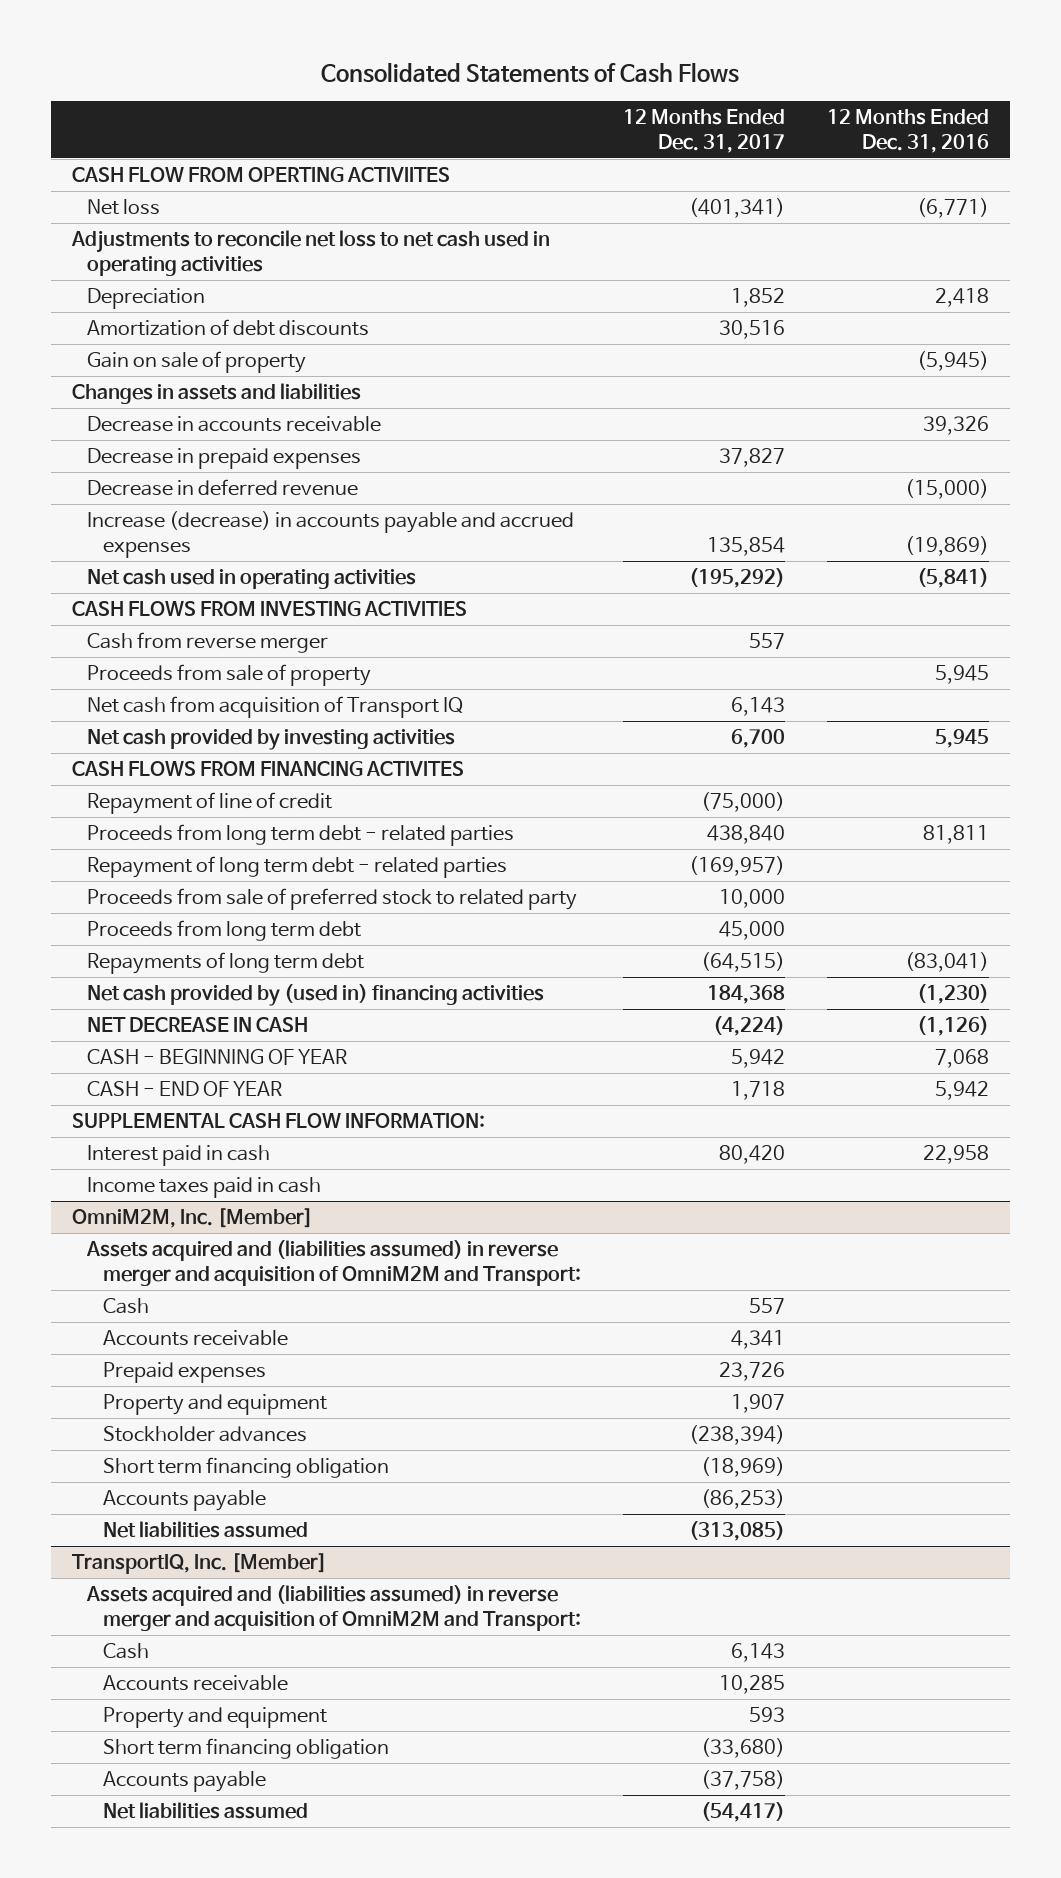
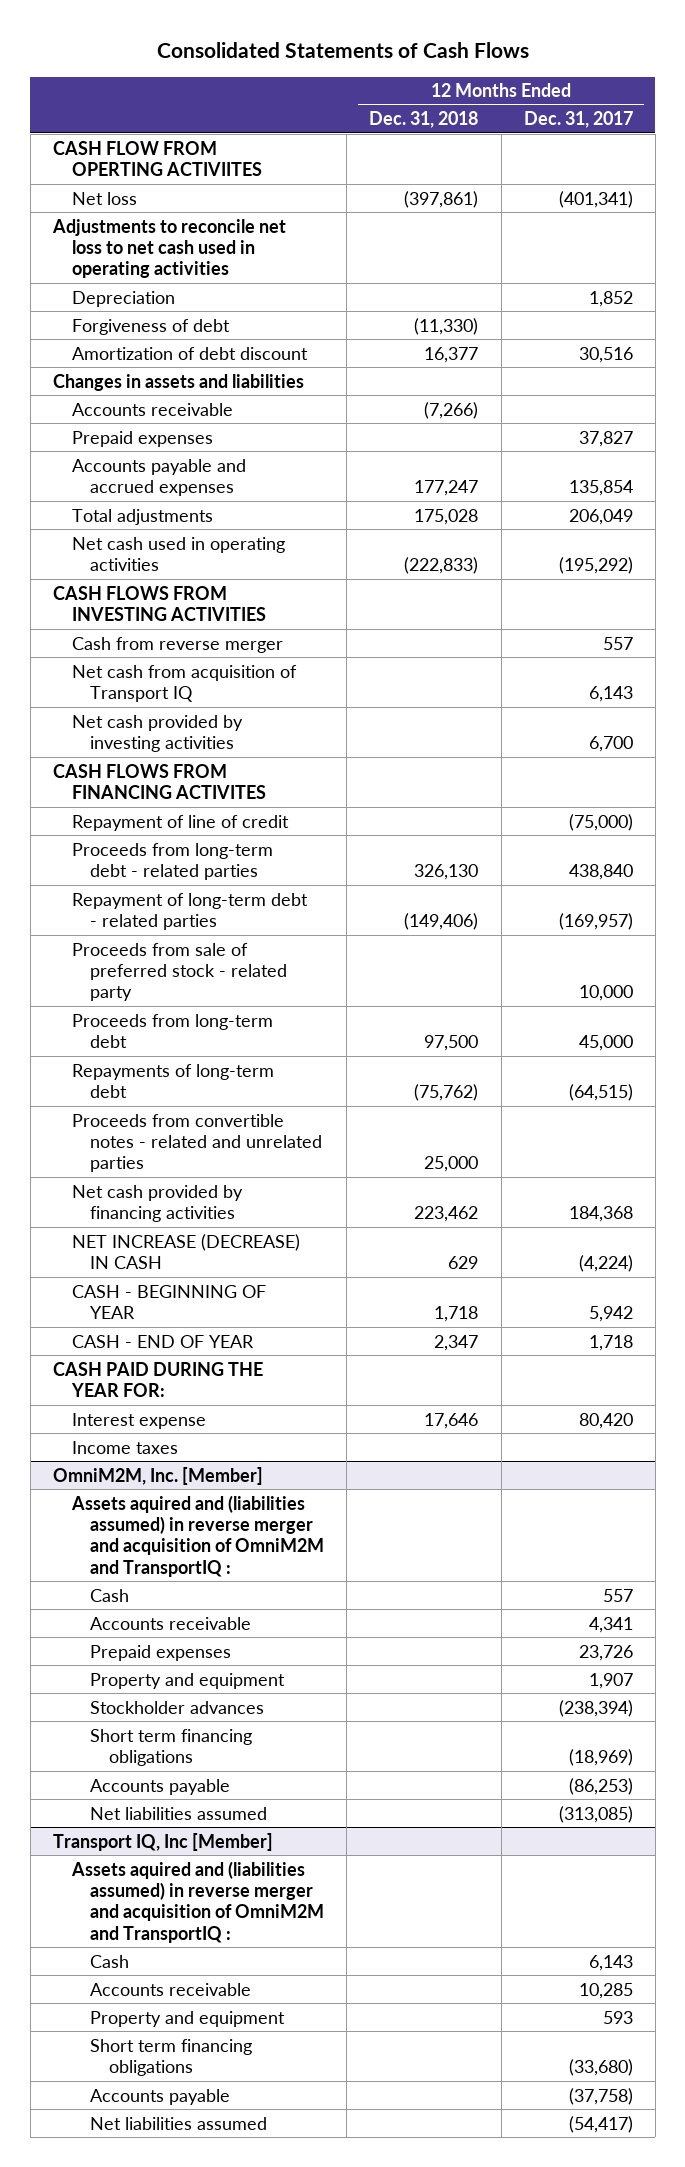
[827,108,990,153] 12 Months Ended Dec. 31, 2016 -> none
none -> [369,111,479,129] Dec. 31, 2018
[87,351,307,374] Gain on sale of property -> none
none -> [71,318,230,335] Forgiveness of debt
[87,319,370,337] Amortization of debt discounts -> [71,346,308,360] Amortization of debt discount
[87,479,359,497] Decrease in deferred revenue -> none
[87,416,382,433] Decrease in accounts receivable -> [71,402,233,416] Accounts receivable
[87,448,362,470] Decrease in prepaid expenses -> [71,430,213,447] Prepaid expenses
[87,511,575,559] Increase (decrease) in accounts payable and accrued expenses -> [71,458,246,497] Accounts payable and accrued expenses
none -> [71,508,213,525] Total adjustments
[87,664,372,687] Proceeds from sale of property -> none
[87,824,515,847] Proceeds from long term debt - related parties -> [71,842,273,881] Proceeds from long-term debt - related parties
[87,856,508,879] Repayment of long term debt - related parties -> [71,892,308,931] Repayment of long-term debt - related parties
[87,888,578,911] Proceeds from sale of preferred stock to related party -> [71,942,288,1002] Proceeds from sale of preferred stock - related party
[87,920,362,942] Proceeds from long term debt -> [71,1013,273,1049] Proceeds from long-term debt
[87,952,365,975] Repayments of long term debt -> [71,1063,274,1099] Repayments of long-term debt
none -> [71,1113,323,1173] Proceeds from convertible notes - related and unrelated parties
[87,984,545,1007] Net cash provided by (used in) financing activities -> [71,1184,243,1223] Net cash provided by financing activities
[87,1017,309,1033] NET DECREASE IN CASH -> [71,1233,300,1270] NET INCREASE (DECREASE) IN CASH
[71,1113,485,1129] SUPPLEMENTAL CASH FLOW INFORMATION: -> [52,1361,263,1398] CASH PAID DURING THE YEAR FOR:
[87,1145,271,1167] Interest paid in cash -> [71,1412,206,1429] Interest expense
[87,1177,322,1199] Income taxes paid in cash -> [71,1440,178,1454] Income taxes
[86,1240,581,1287] Assets acquired and (liabilities assumed) in reverse merger and acquisition of OmniM2M and Transport: -> [70,1494,325,1577] Assets aquired and (liabilities assumed) in reverse merger and acquisition of OmniM2M and TransportIQ :
[102,1457,389,1479] Short term financing obligation -> [90,1728,253,1767] Short term financing obligations
[71,1553,327,1575] TransportIQ, Inc. [Member] -> [52,1832,273,1851] Transport IQ, Inc [Member]
[86,1585,581,1632] Assets acquired and (liabilities assumed) in reverse merger and acquisition of OmniM2M and Transport: -> [70,1860,325,1943] Assets aquired and (liabilities assumed) in reverse merger and acquisition of OmniM2M and TransportIQ :
[102,1738,389,1760] Short term financing obligation -> [90,2038,253,2077] Short term financing obligations

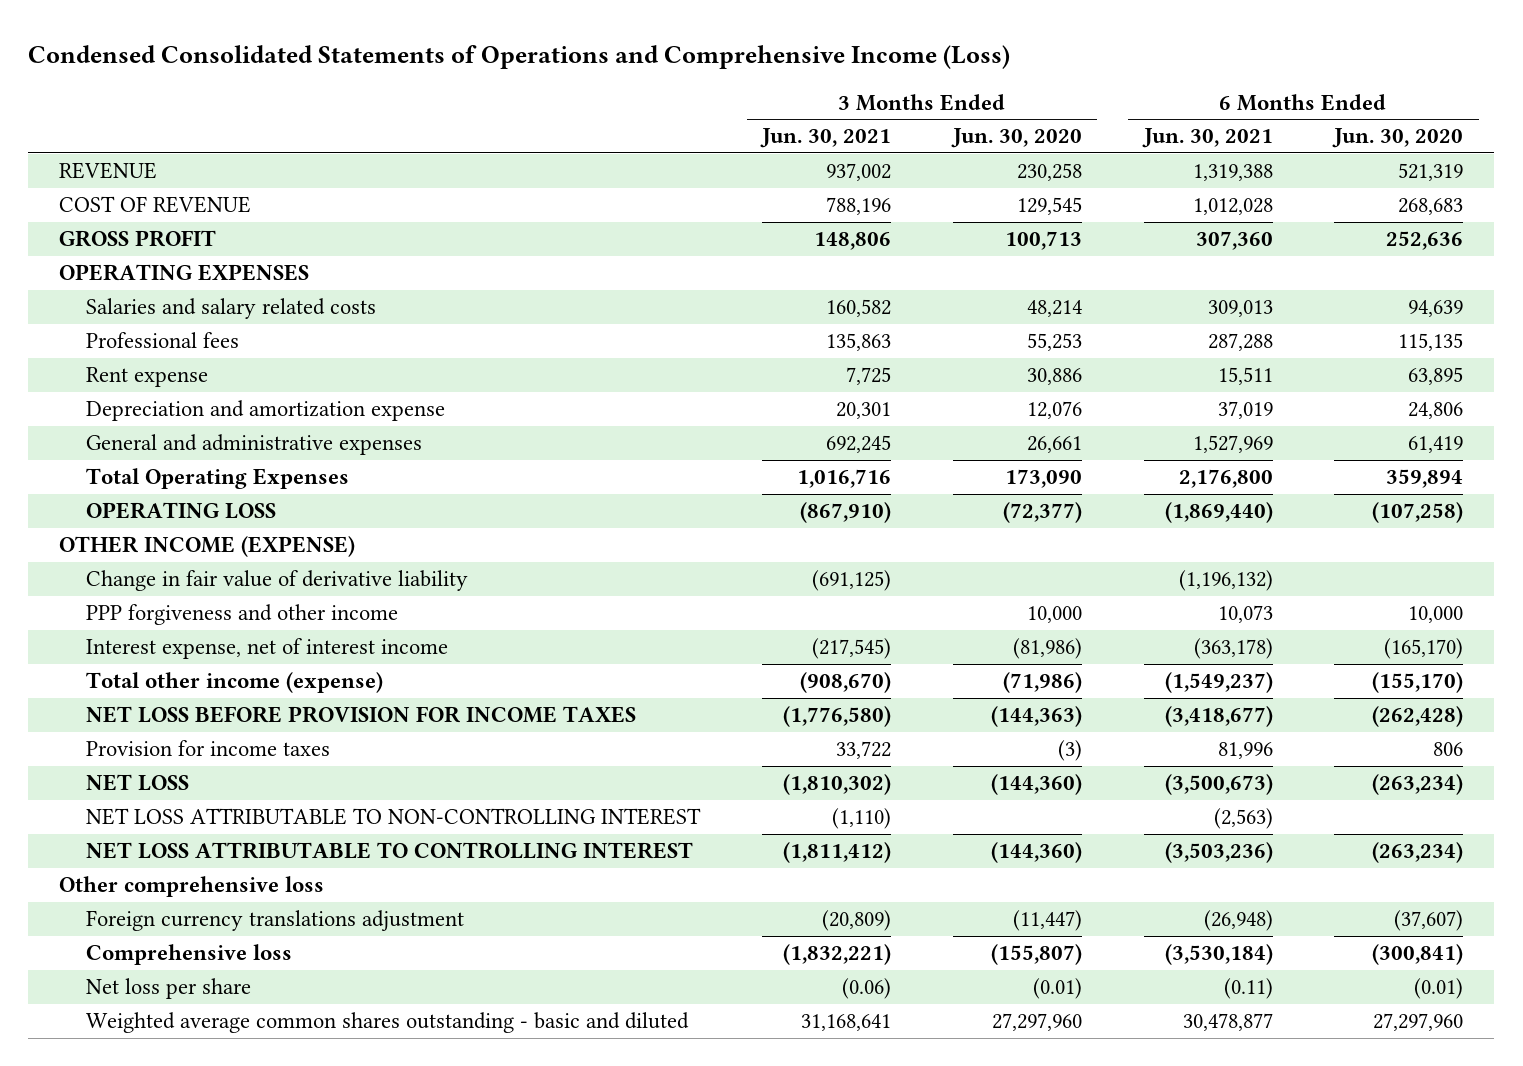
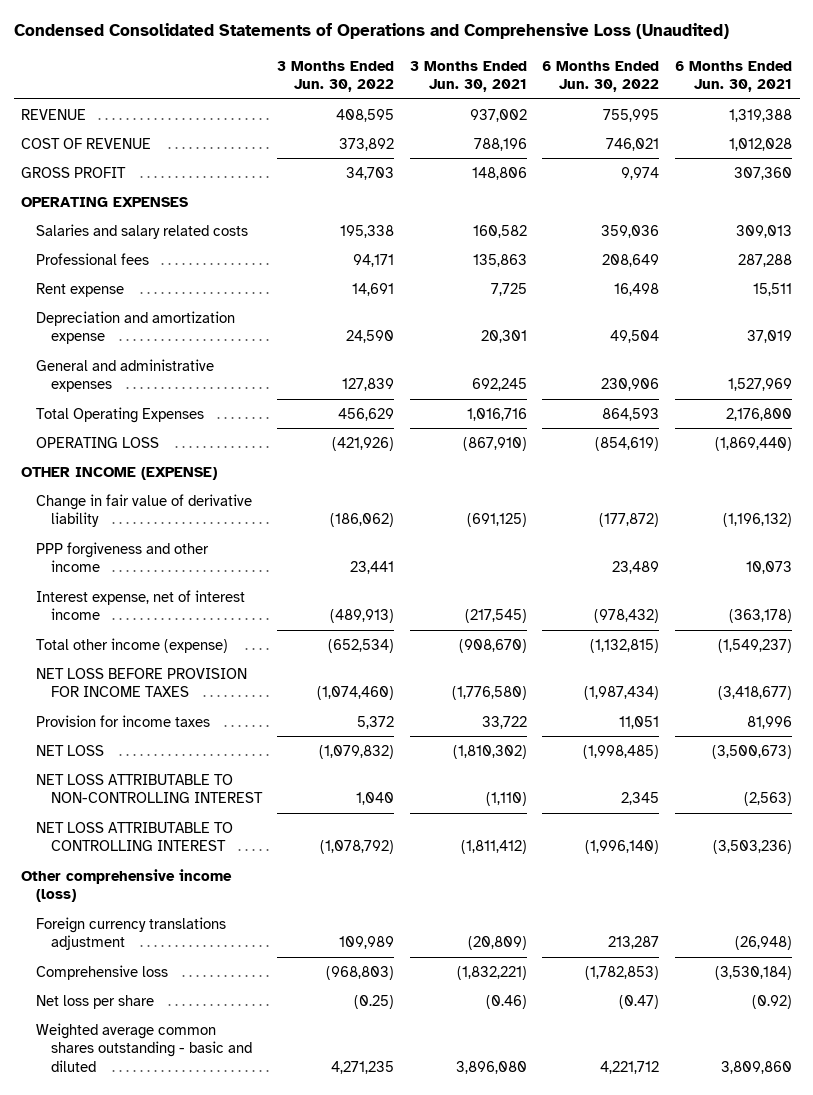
[28,45,1011,70] Condensed Consolidated Statements of Operations and Comprehensive Income (Loss) -> [13,23,729,40] Condensed Consolidated Statements of Operations and Comprehensive Loss (Unaudited)
[950,128,1082,149] Jun. 30, 2020 -> none
[1332,128,1464,149] Jun. 30, 2020 -> none
none -> [277,60,395,92] 3 Months Ended Jun. 30, 2022
none -> [542,60,660,92] 6 Months Ended Jun. 30, 2022
[59,876,325,898] Other comprehensive loss -> [21,868,233,903] Other comprehensive income (loss)
[842,978,892,1000] (0.06) -> [485,994,527,1009] (0.46)
[1223,978,1273,1000] (0.11) -> [752,994,793,1009] (0.92)
[801,1014,892,1032] 31,168,641 -> [455,1060,527,1074] 3,896,080
[1182,1013,1273,1032] 30,478,877 -> [721,1060,793,1074] 3,809,860

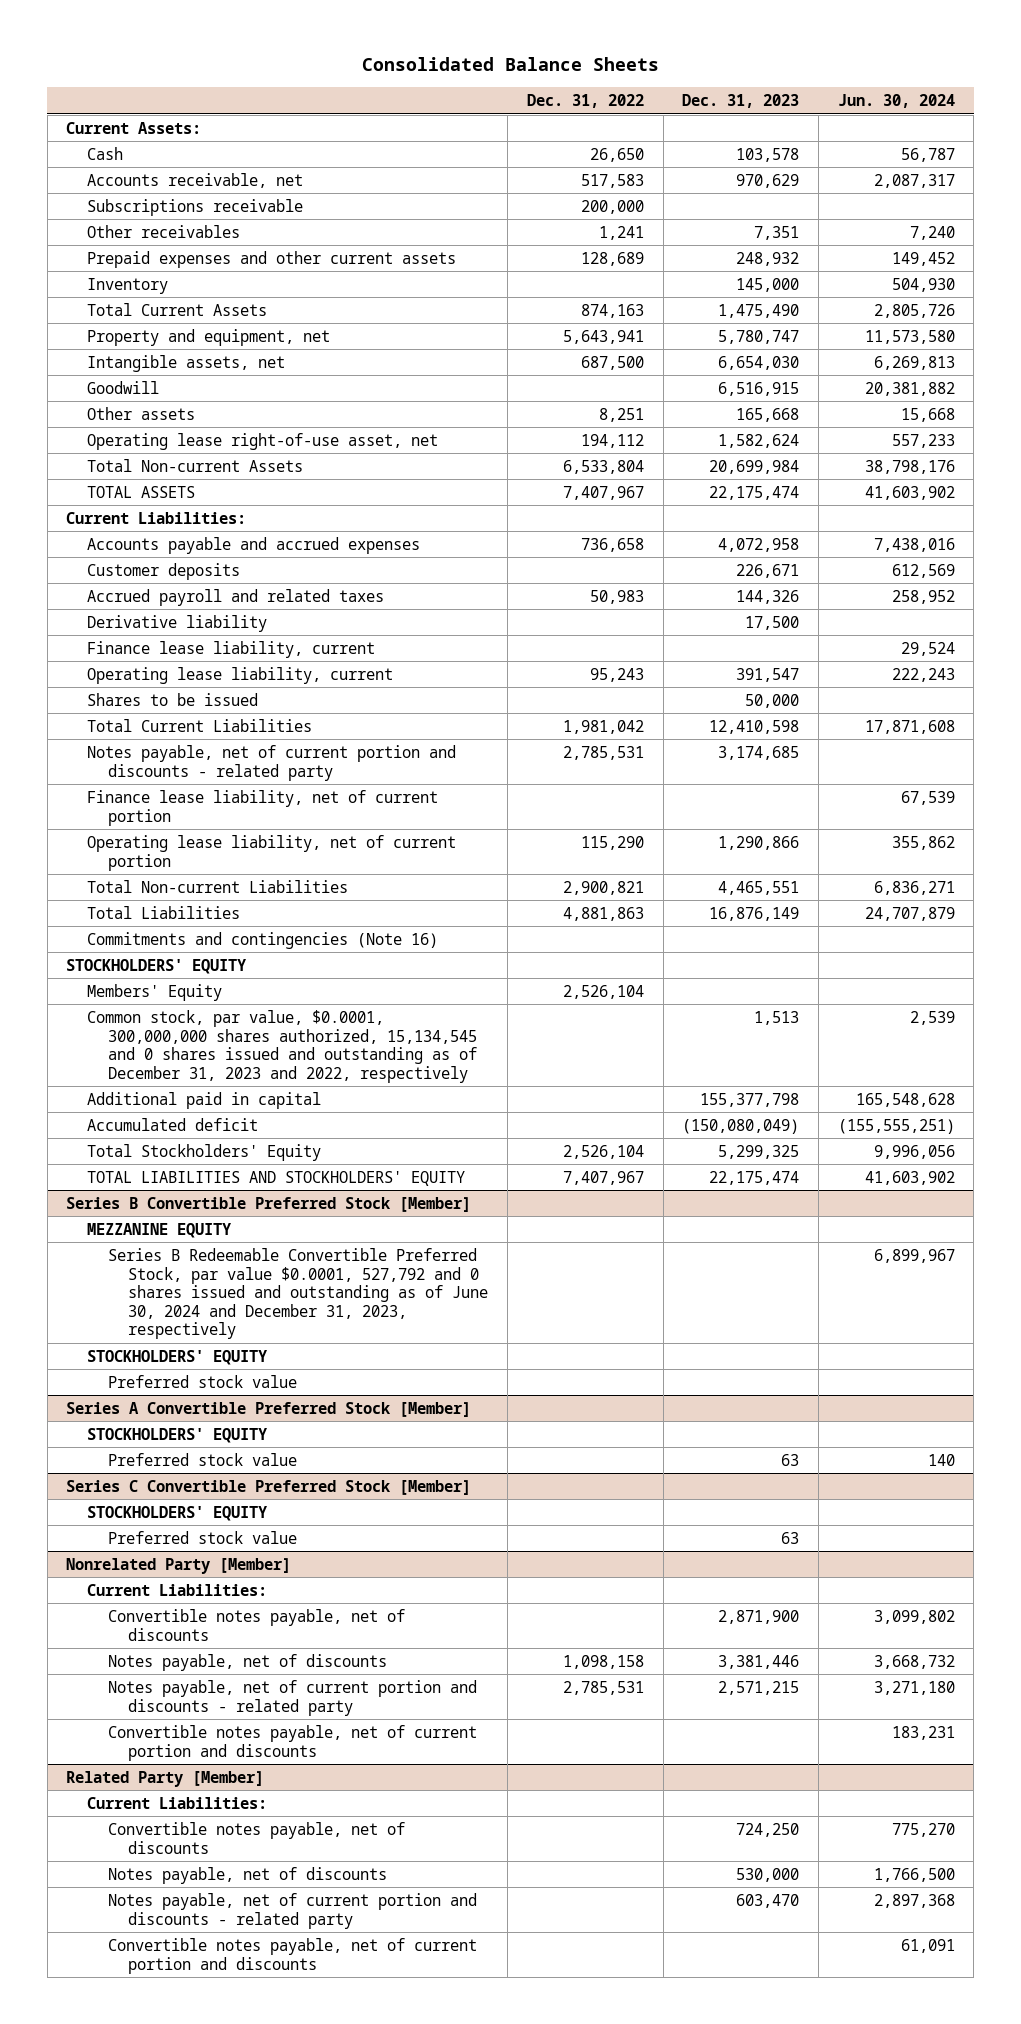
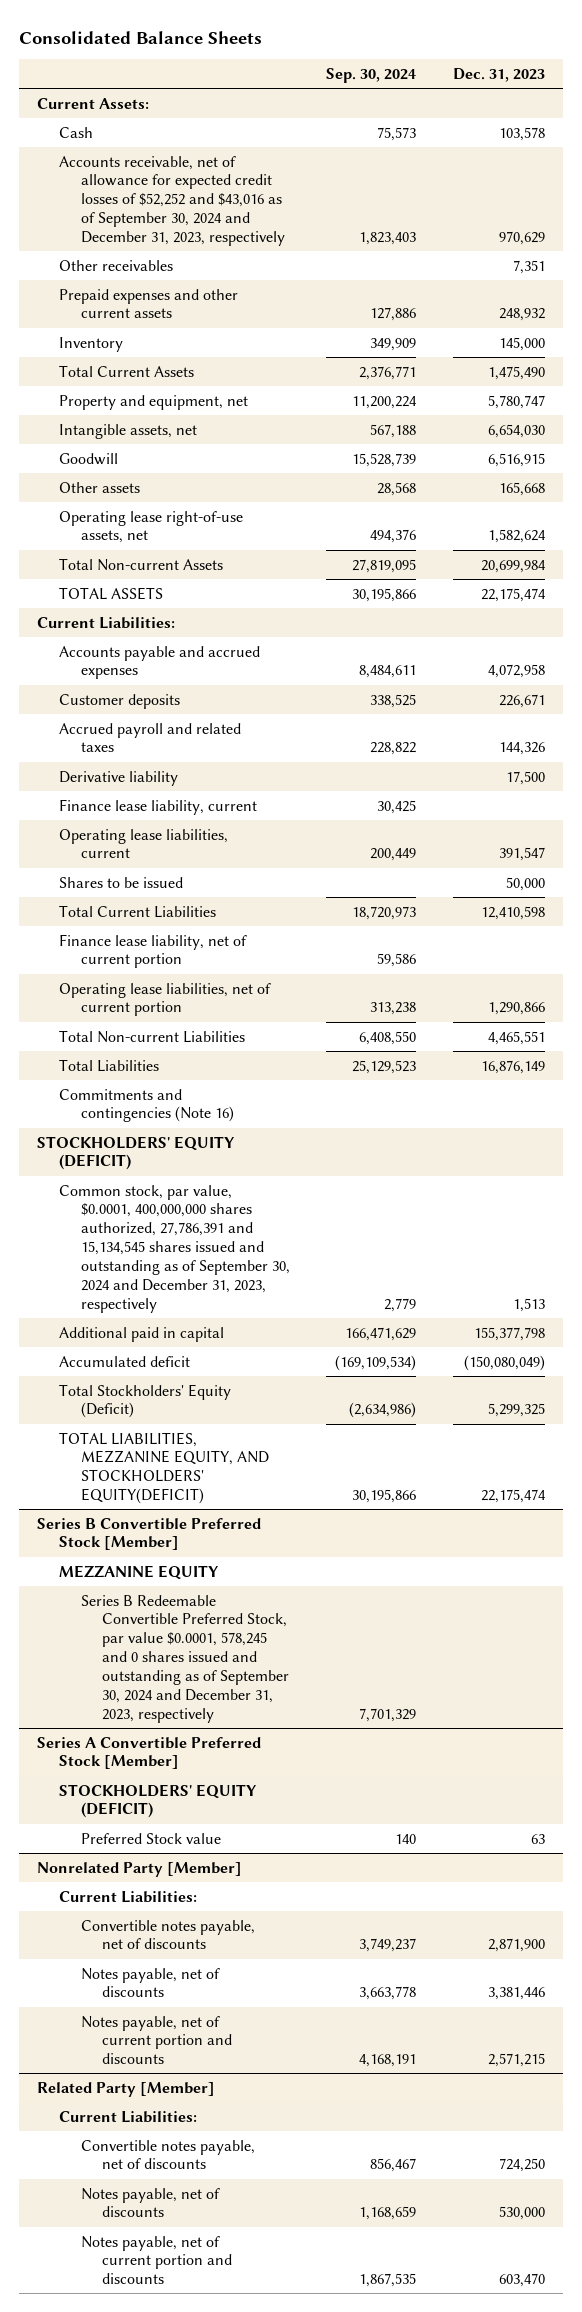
[526,94,644,109] Dec. 31, 2022 -> none
[837,94,955,109] Jun. 30, 2024 -> none
none -> [326,67,417,83] Sep. 30, 2024
[87,198,304,216] Subscriptions receivable -> none
[87,172,304,188] Accounts receivable, net -> [58,155,285,246] Accounts receivable, net of allowance for expected credit losses of $52,252 and $43,016 as of September 30, 2024 and December 31, 2023, respectively
[87,432,439,450] Operating lease right-of-use asset, net -> [58,510,243,544] Operating lease right-of-use assets, net
[87,666,394,684] Operating lease liability, current -> [58,828,228,859] Operating lease liabilities, current
[87,744,457,781] Notes payable, net of current portion and discounts - related party -> none
[87,834,457,871] Operating lease liability, net of current portion -> [58,982,271,1017] Operating lease liabilities, net of current portion
[87,983,223,1001] Members' Equity -> none
[66,958,247,974] STOCKHOLDERS' EQUITY -> [37,1135,236,1171] STOCKHOLDERS' EQUITY (DEFICIT)
[87,1009,477,1083] Common stock, par value, $0.0001, 300,000,000 shares authorized, 15,134,545 and 0 shares issued and outstanding as of December 31, 2023 and 2022, respectively -> [58,1184,290,1313] Common stock, par value, $0.0001, 400,000,000 shares authorized, 27,786,391 and 15,134,545 shares issued and outstanding as of September 30, 2024 and December 31, 2023, respectively
[87,1143,322,1161] Total Stockholders' Equity -> [58,1383,231,1419] Total Stockholders' Equity (Deficit)
[87,1170,466,1186] TOTAL LIABILITIES AND STOCKHOLDERS' EQUITY -> [58,1431,269,1505] TOTAL LIABILITIES, MEZZANINE EQUITY, AND STOCKHOLDERS' EQUITY(DEFICIT)
[87,1349,268,1365] STOCKHOLDERS' EQUITY -> none
[107,1374,297,1388] Preferred stock value -> none
[107,1247,489,1340] Series B Redeemable Convertible Preferred Stock, par value $0.0001, 527,792 and 0 shares issued and outstanding as of June 30, 2024 and December 31, 2023, respectively -> [80,1594,290,1723] Series B Redeemable Convertible Preferred Stock, par value $0.0001, 578,245 and 0 shares issued and outstanding as of September 30, 2024 and December 31, 2023, respectively
[66,1479,472,1495] Series C Convertible Preferred Stock [Member] -> none
[87,1505,268,1521] STOCKHOLDERS' EQUITY -> none
[107,1530,297,1544] Preferred stock value -> none
[87,1427,268,1443] STOCKHOLDERS' EQUITY -> [58,1783,257,1819] STOCKHOLDERS' EQUITY (DEFICIT)
[107,1452,297,1466] Preferred stock value -> [80,1832,221,1844] Preferred Stock value
[107,1724,477,1761] Convertible notes payable, net of current portion and discounts -> none
[107,1679,477,1716] Notes payable, net of current portion and discounts - related party -> [80,2015,233,2065] Notes payable, net of current portion and discounts
[107,1937,477,1974] Convertible notes payable, net of current portion and discounts -> none
[107,1892,477,1929] Notes payable, net of current portion and discounts - related party -> [80,2235,233,2285] Notes payable, net of current portion and discounts

